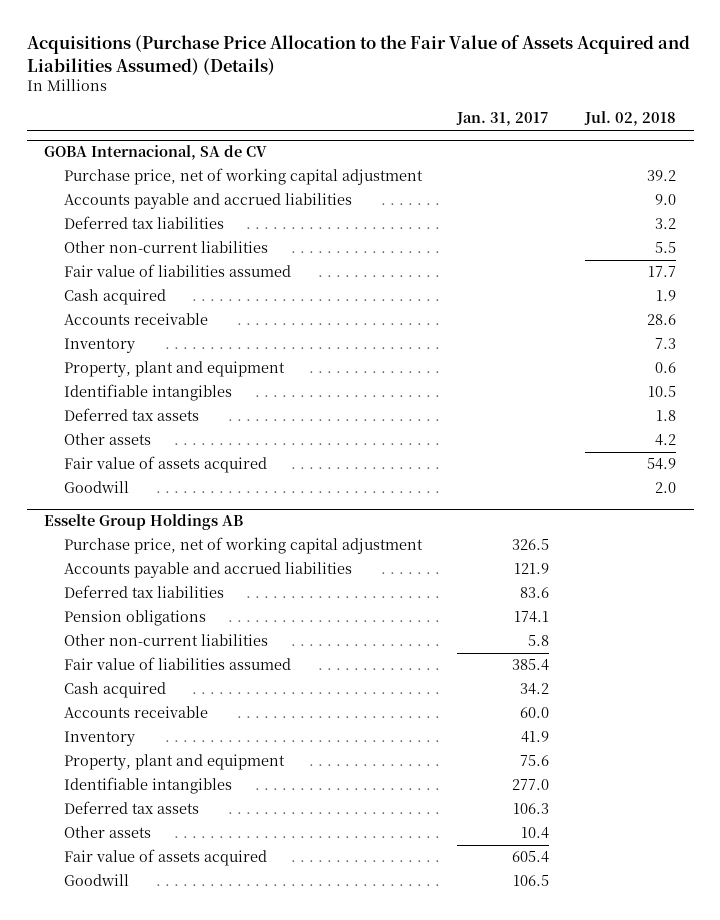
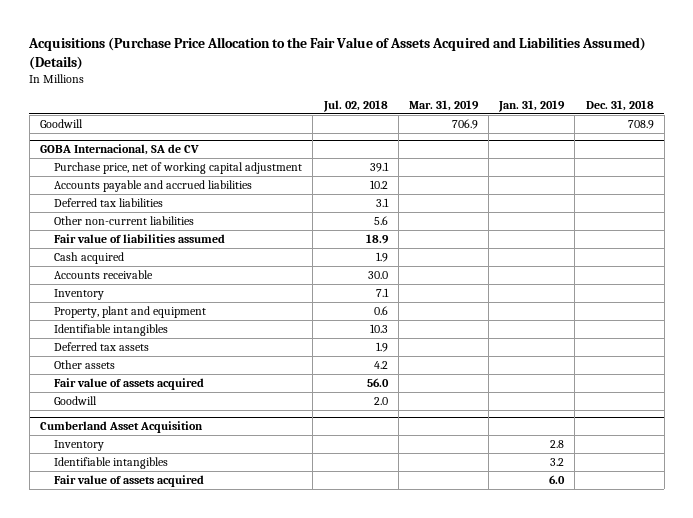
[456,112,550,127] Jan. 31, 2017 -> none
none -> [408,99,479,111] Mar. 31, 2019
none -> [498,99,566,112] Jan. 31, 2019
none -> [585,99,654,111] Dec. 31, 2018
none -> [39,119,83,129] Goodwill
[646,170,676,182] 39.2 -> [369,162,389,173] 39.1
[654,194,676,206] 9.0 -> [369,180,388,190] 10.2
[654,218,676,230] 3.2 -> [375,198,389,208] 3.1
[654,242,676,254] 5.5 -> [373,216,388,226] 5.6
[647,266,676,278] 17.7 -> [365,234,389,245] 18.9
[646,314,676,326] 28.6 -> [367,271,388,280] 30.0
[654,338,676,350] 7.3 -> [375,288,389,298] 7.1
[647,386,676,398] 10.5 -> [369,324,388,334] 10.3
[655,410,676,422] 1.8 -> [375,342,388,353] 1.9
[646,458,676,471] 54.9 -> [366,378,389,388] 56.0
[44,514,244,531] Esselte Group Holdings AB -> none
[63,537,423,555] Purchase price, net of working capital adjustment -> none
[63,562,352,579] Accounts payable and accrued liabilities -> none
[63,585,224,599] Deferred tax liabilities -> none
[63,610,206,627] Pension obligations -> none
[63,634,268,647] Other non-current liabilities -> none
[63,657,291,671] Fair value of liabilities assumed -> none
[63,682,166,699] Cash acquired -> none
[63,706,208,719] Accounts receivable -> none
[63,731,135,747] Inventory -> none
[63,754,285,771] Property, plant and equipment -> none
[63,777,232,795] Identifiable intangibles -> none
[63,801,199,815] Deferred tax assets -> none
[63,826,151,839] Other assets -> none
[63,849,267,867] Fair value of assets acquired -> none
[63,874,129,887] Goodwill -> none
none -> [39,421,203,434] Cumberland Asset Acquisition
none -> [54,440,105,452] Inventory
none -> [54,457,169,470] Identifiable intangibles
none -> [54,475,205,488] Fair value of assets acquired

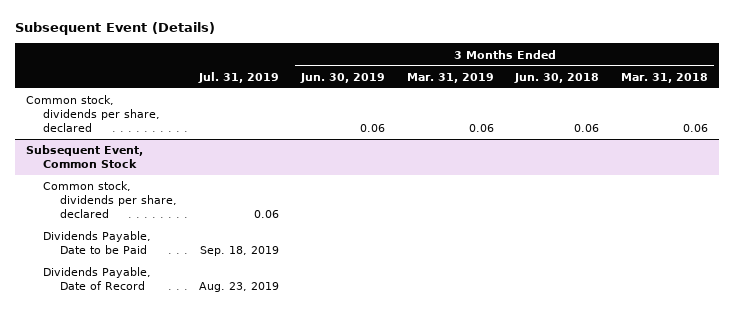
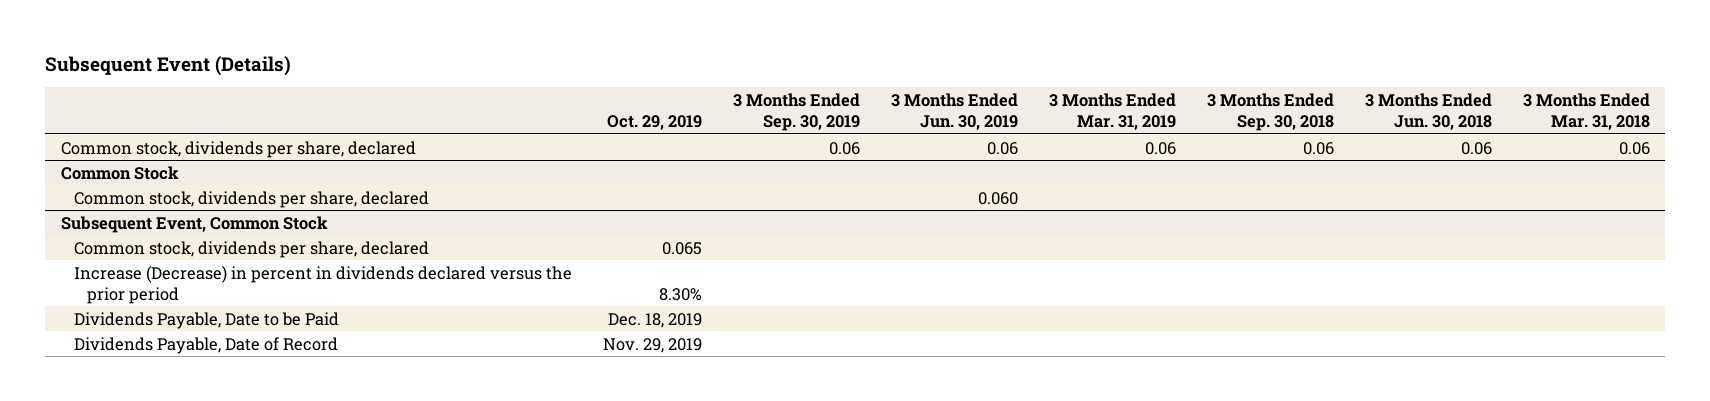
[198,71,280,83] Jul. 31, 2019 -> none
none -> [606,115,702,131] Oct. 29, 2019
none -> [732,93,860,132] 3 Months Ended Sep. 30, 2019
none -> [1206,93,1334,132] 3 Months Ended Sep. 30, 2018
none -> [60,165,179,180] Common Stock
none -> [73,190,429,208] Common stock, dividends per share, declared
none -> [73,264,572,304] Increase (Decrease) in percent in dividends declared versus the prior period

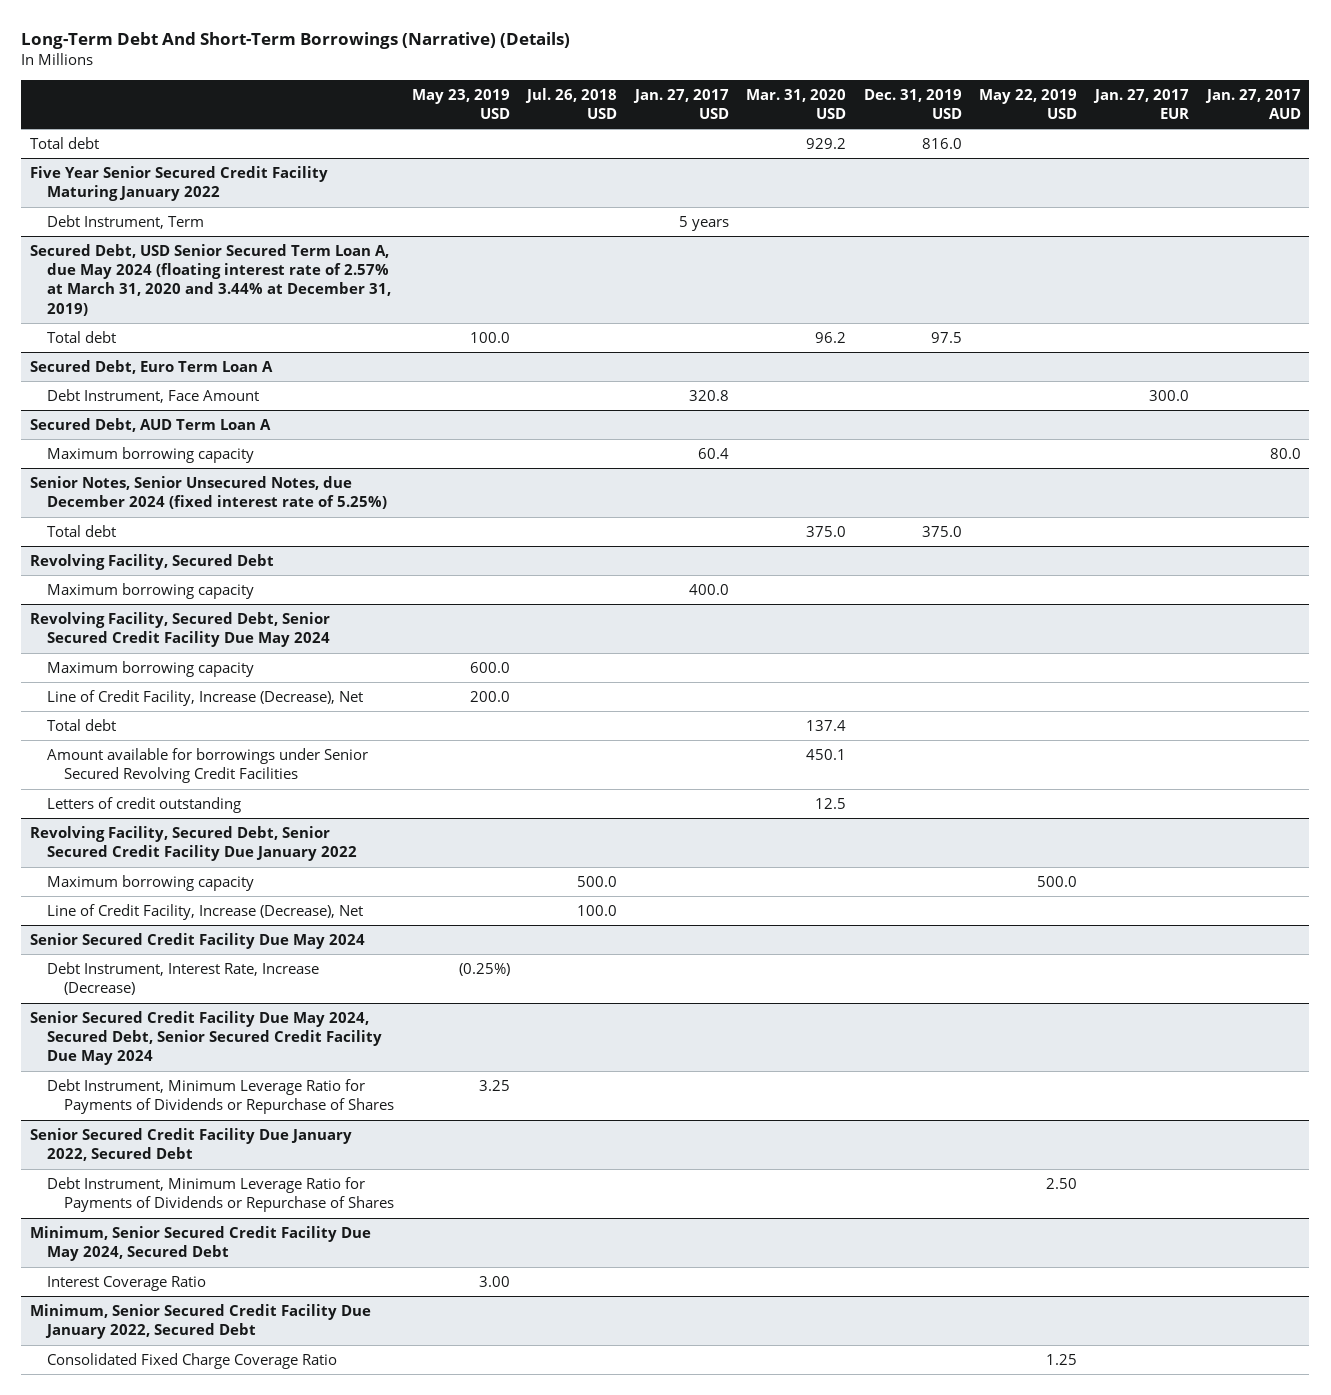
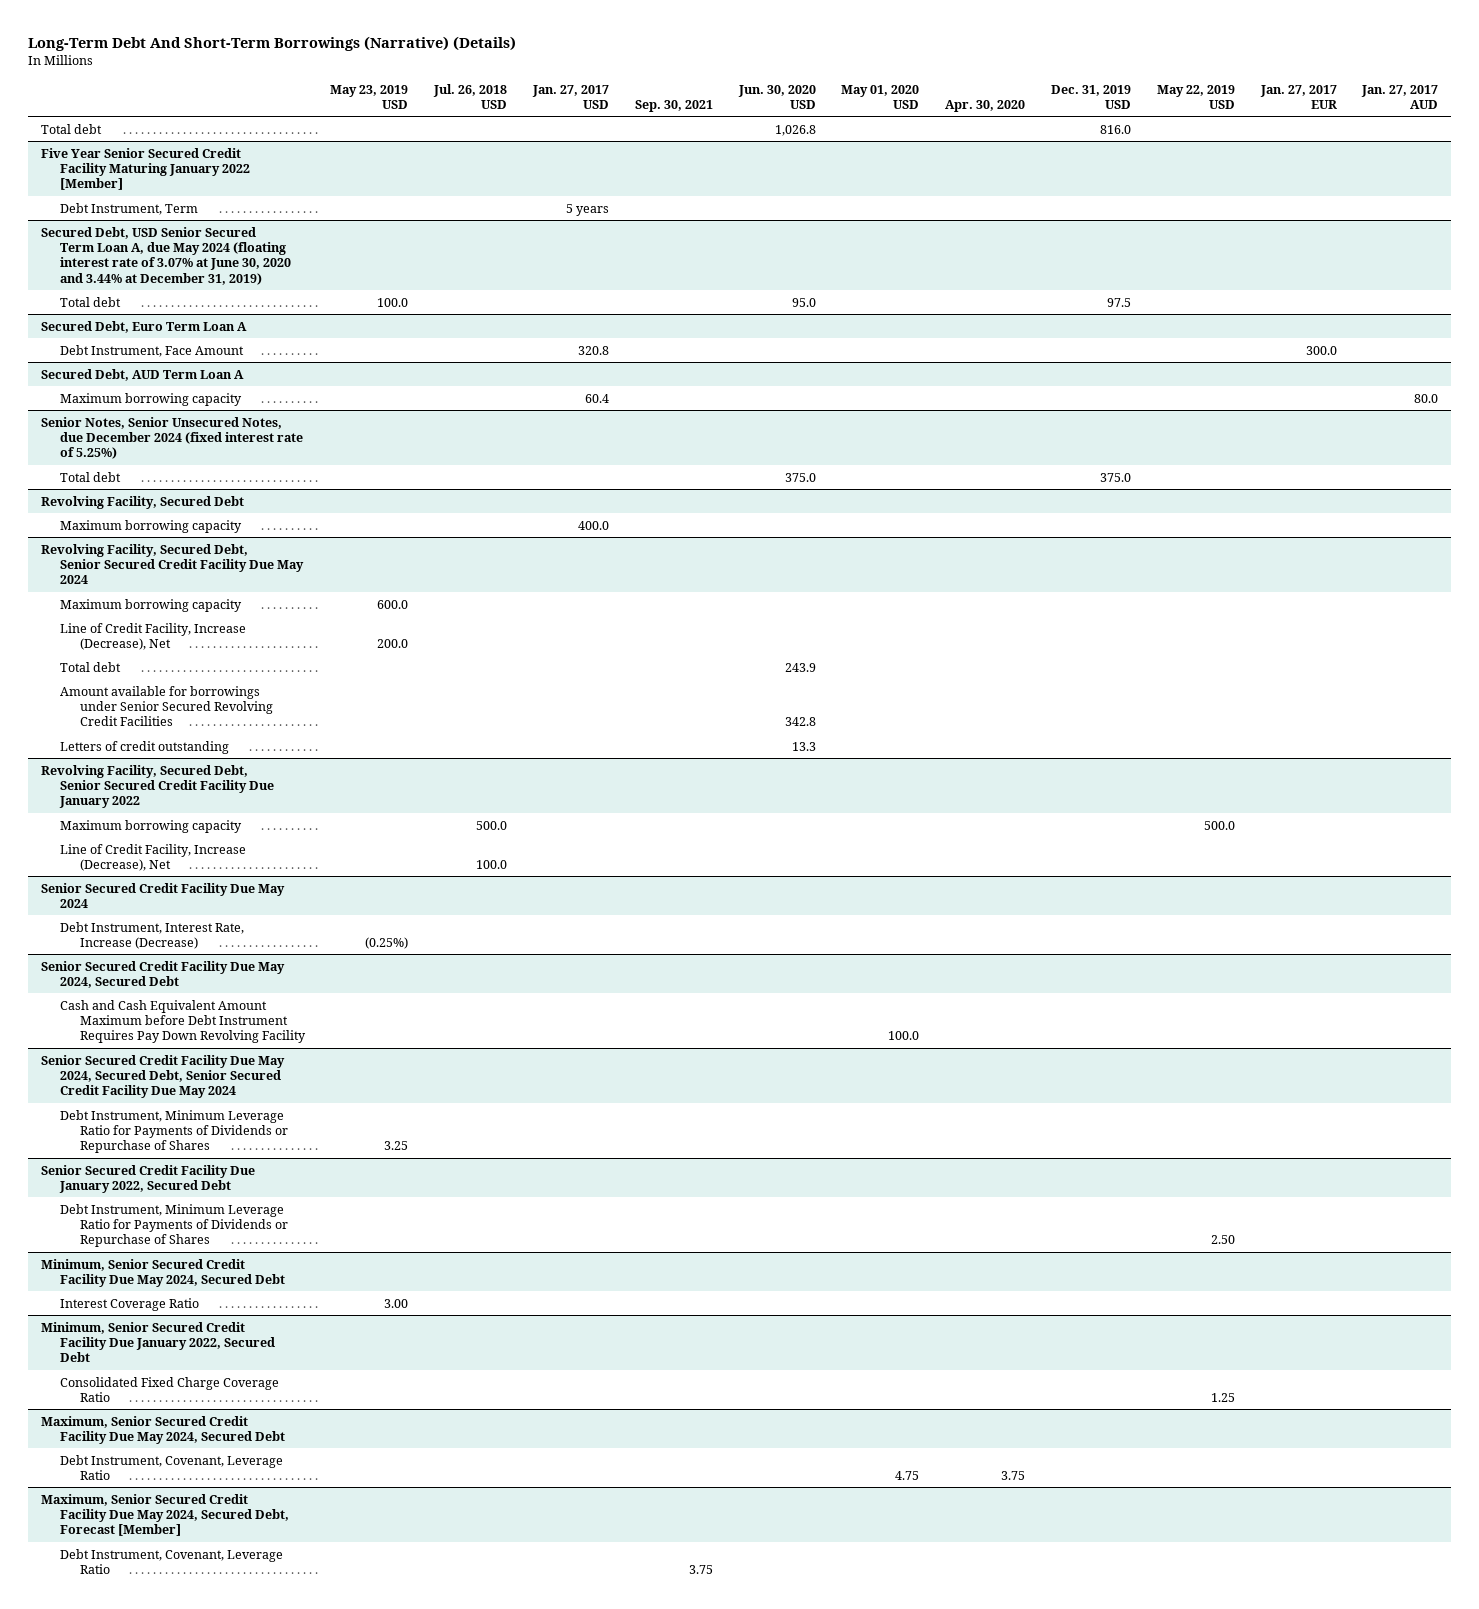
[746,88,847,119] Mar. 31, 2020 USD -> none
none -> [634,99,713,112] Sep. 30, 2021
none -> [737,84,816,109] Jun. 30, 2020 USD
none -> [841,84,920,109] May 01, 2020 USD
none -> [945,99,1026,112] Apr. 30, 2020
[30,165,329,202] Five Year Senior Secured Credit Facility Maturing January 2022 -> [41,147,251,191] Five Year Senior Secured Credit Facility Maturing January 2022 [Member]
[30,243,392,316] Secured Debt, USD Senior Secured Term Loan A, due May 2024 (floating interest rate of 2.57% at March 31, 2020 and 3.44% at December 31, 2019) -> [41,226,292,285] Secured Debt, USD Senior Secured Term Loan A, due May 2024 (floating interest rate of 3.07% at June 30, 2020 and 3.44% at December 31, 2019)
none -> [41,960,286,988] Senior Secured Credit Facility Due May 2024, Secured Debt
none -> [60,999,306,1044] Cash and Cash Equivalent Amount Maximum before Debt Instrument Requires Pay Down Revolving Facility
none -> [41,1415,286,1444] Maximum, Senior Secured Credit Facility Due May 2024, Secured Debt
none -> [60,1454,284,1480] Debt Instrument, Covenant, Leverage Ratio
none -> [41,1493,290,1537] Maximum, Senior Secured Credit Facility Due May 2024, Secured Debt, Forecast [Member]
none -> [60,1548,284,1574] Debt Instrument, Covenant, Leverage Ratio

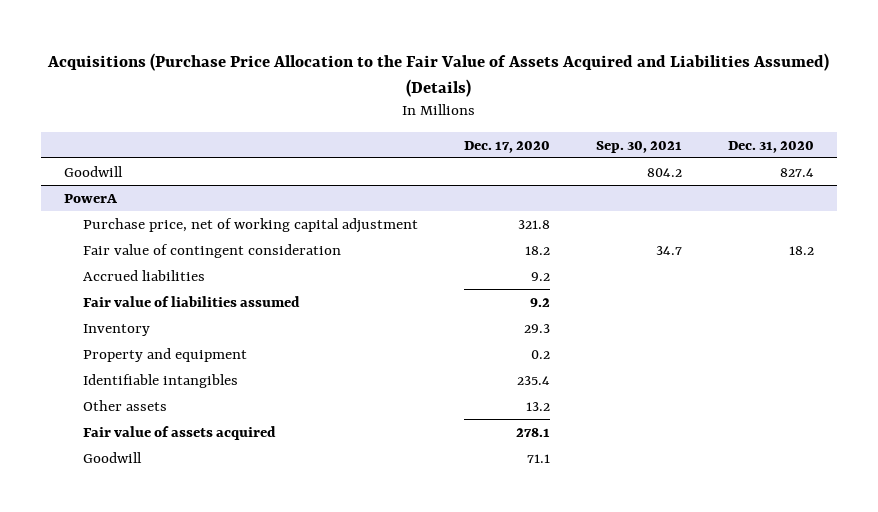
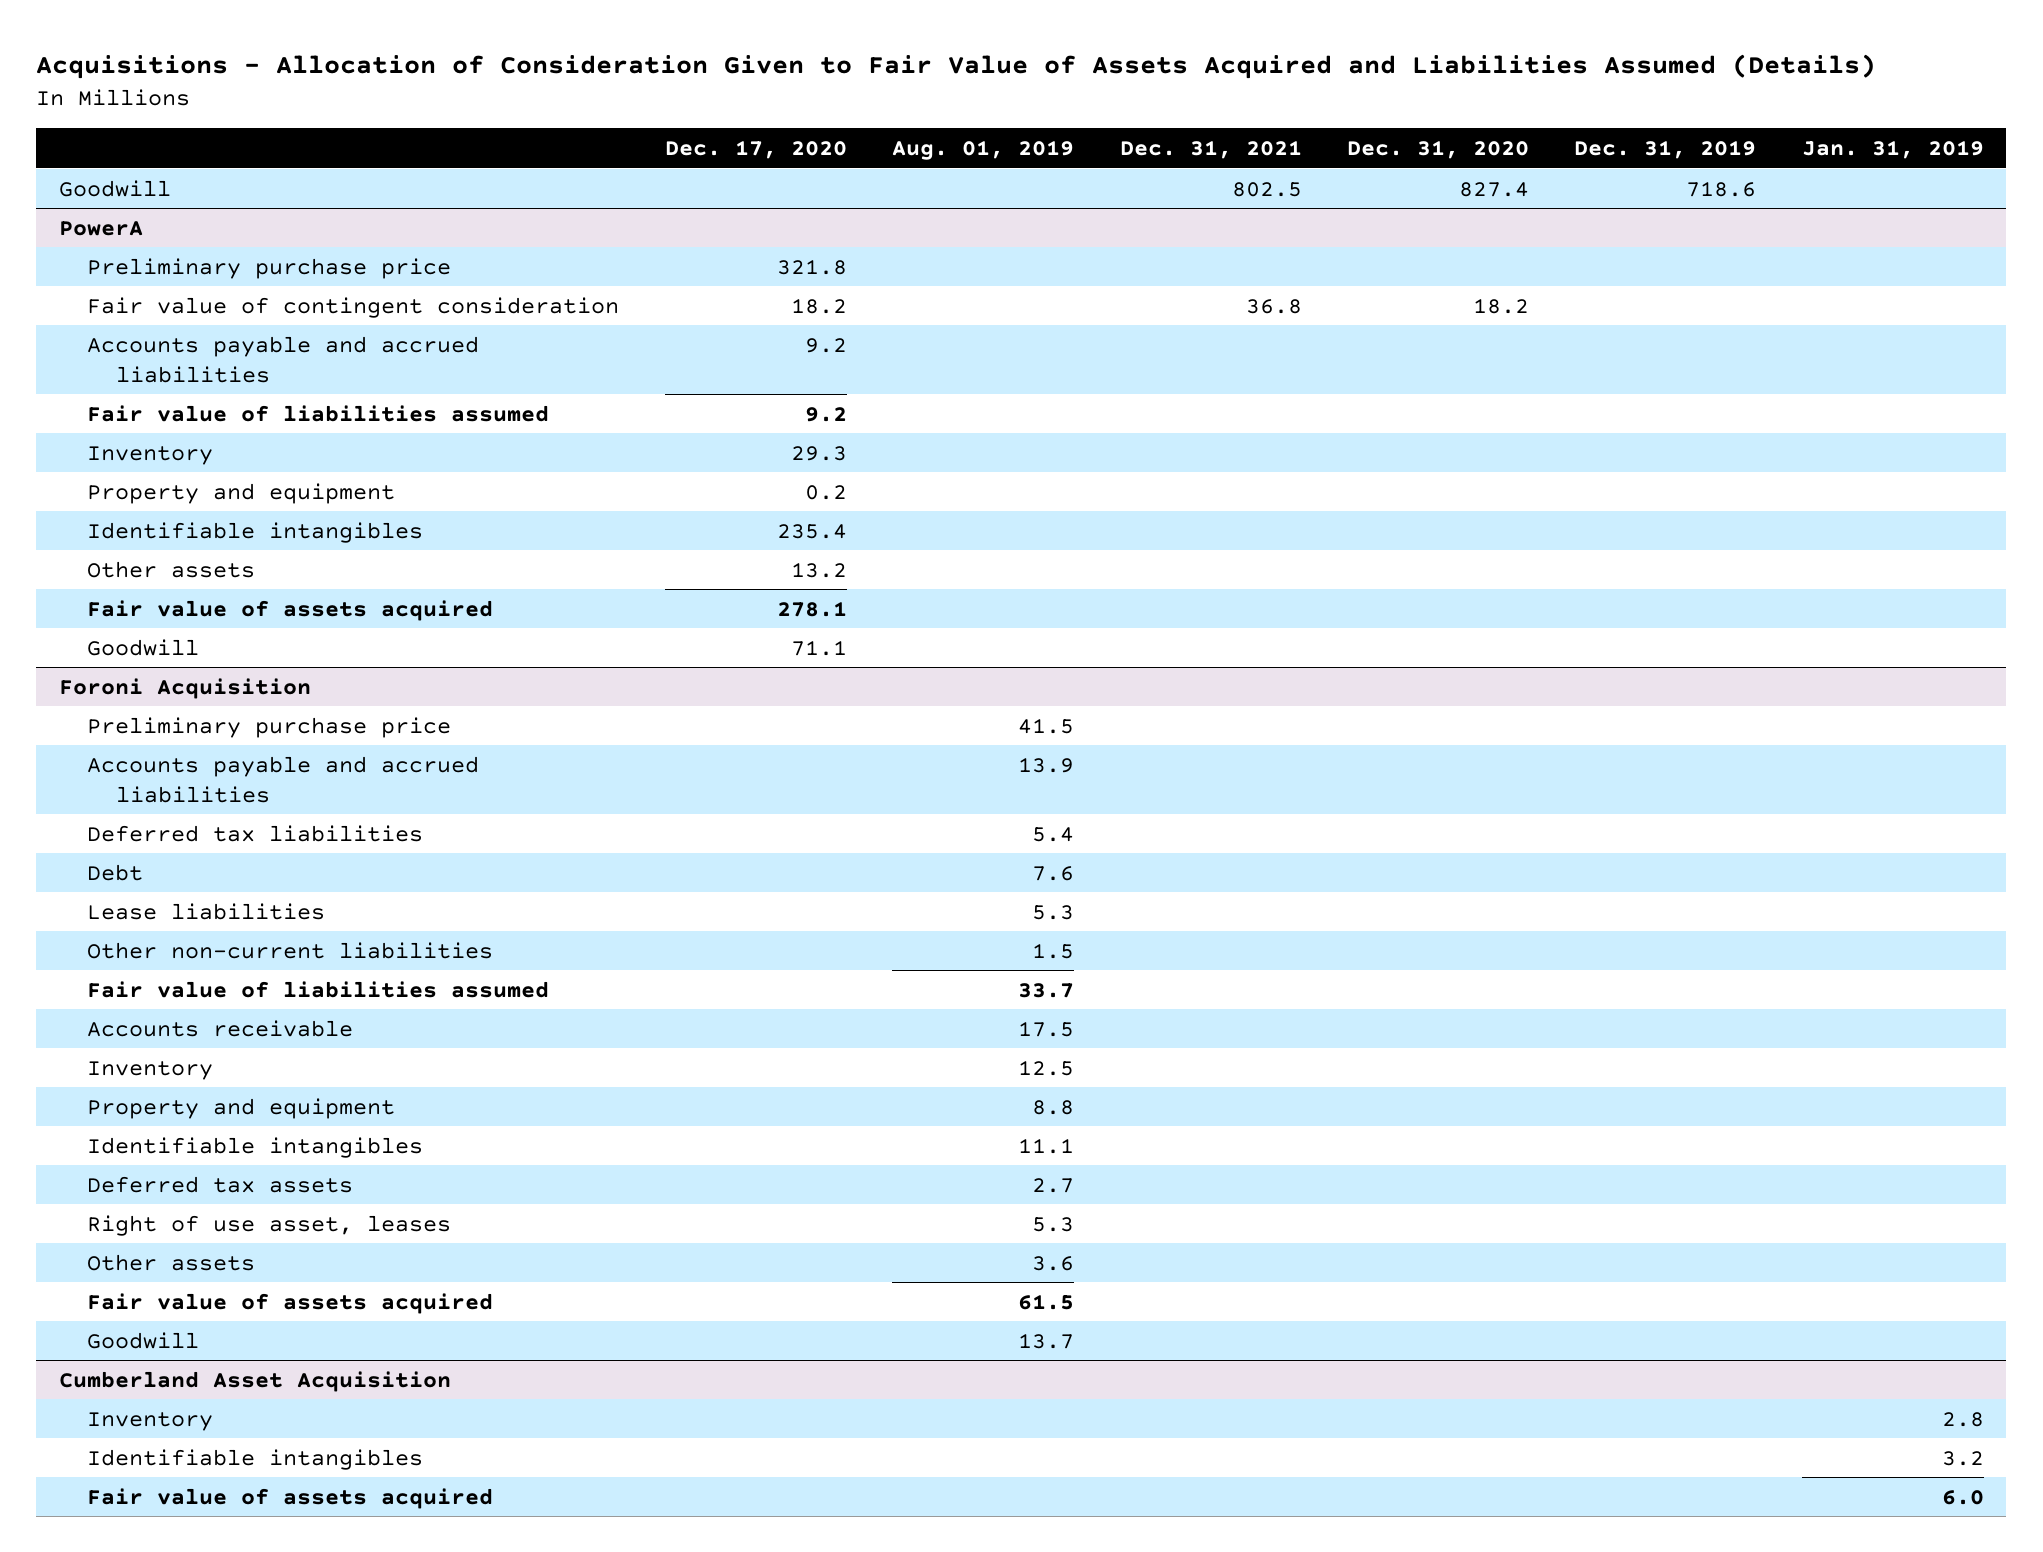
[46,52,829,97] Acquisitions (Purchase Price Allocation to the Fair Value of Assets Acquired and Liabilities Assumed) (Details) -> [36,53,1877,79] Acquisitions - Allocation of Consideration Given to Fair Value of Assets Acquired and Liabilities Assumed (Details)
[595,140,682,153] Sep. 30, 2021 -> none
none -> [892,139,1075,160] Aug. 01, 2019
none -> [1119,139,1302,159] Dec. 31, 2021
none -> [1574,139,1757,159] Dec. 31, 2019
none -> [1801,139,1984,159] Jan. 31, 2019
[82,217,418,233] Purchase price, net of working capital adjustment -> [87,257,452,279] Preliminary purchase price
[82,269,205,281] Accrued liabilities -> [87,335,480,383] Accounts payable and accrued liabilities
none -> [58,677,311,699] Foroni Acquisition
none -> [87,716,452,738] Preliminary purchase price
none -> [87,755,480,803] Accounts payable and accrued liabilities
none -> [87,824,424,842] Deferred tax liabilities
none -> [87,863,144,881] Debt
none -> [87,902,326,920] Lease liabilities
none -> [87,941,494,959] Other non-current liabilities
none -> [87,980,550,998] Fair value of liabilities assumed
none -> [87,1019,354,1037] Accounts receivable
none -> [87,1060,214,1080] Inventory
none -> [87,1097,396,1119] Property and equipment
none -> [87,1136,424,1158] Identifiable intangibles
none -> [87,1175,354,1193] Deferred tax assets
none -> [87,1214,452,1236] Right of use asset, leases
none -> [87,1253,256,1271] Other assets
none -> [87,1292,494,1314] Fair value of assets acquired
none -> [87,1331,200,1349] Goodwill
none -> [58,1370,451,1392] Cumberland Asset Acquisition
none -> [87,1411,214,1431] Inventory
none -> [87,1448,424,1470] Identifiable intangibles
none -> [87,1487,494,1509] Fair value of assets acquired

